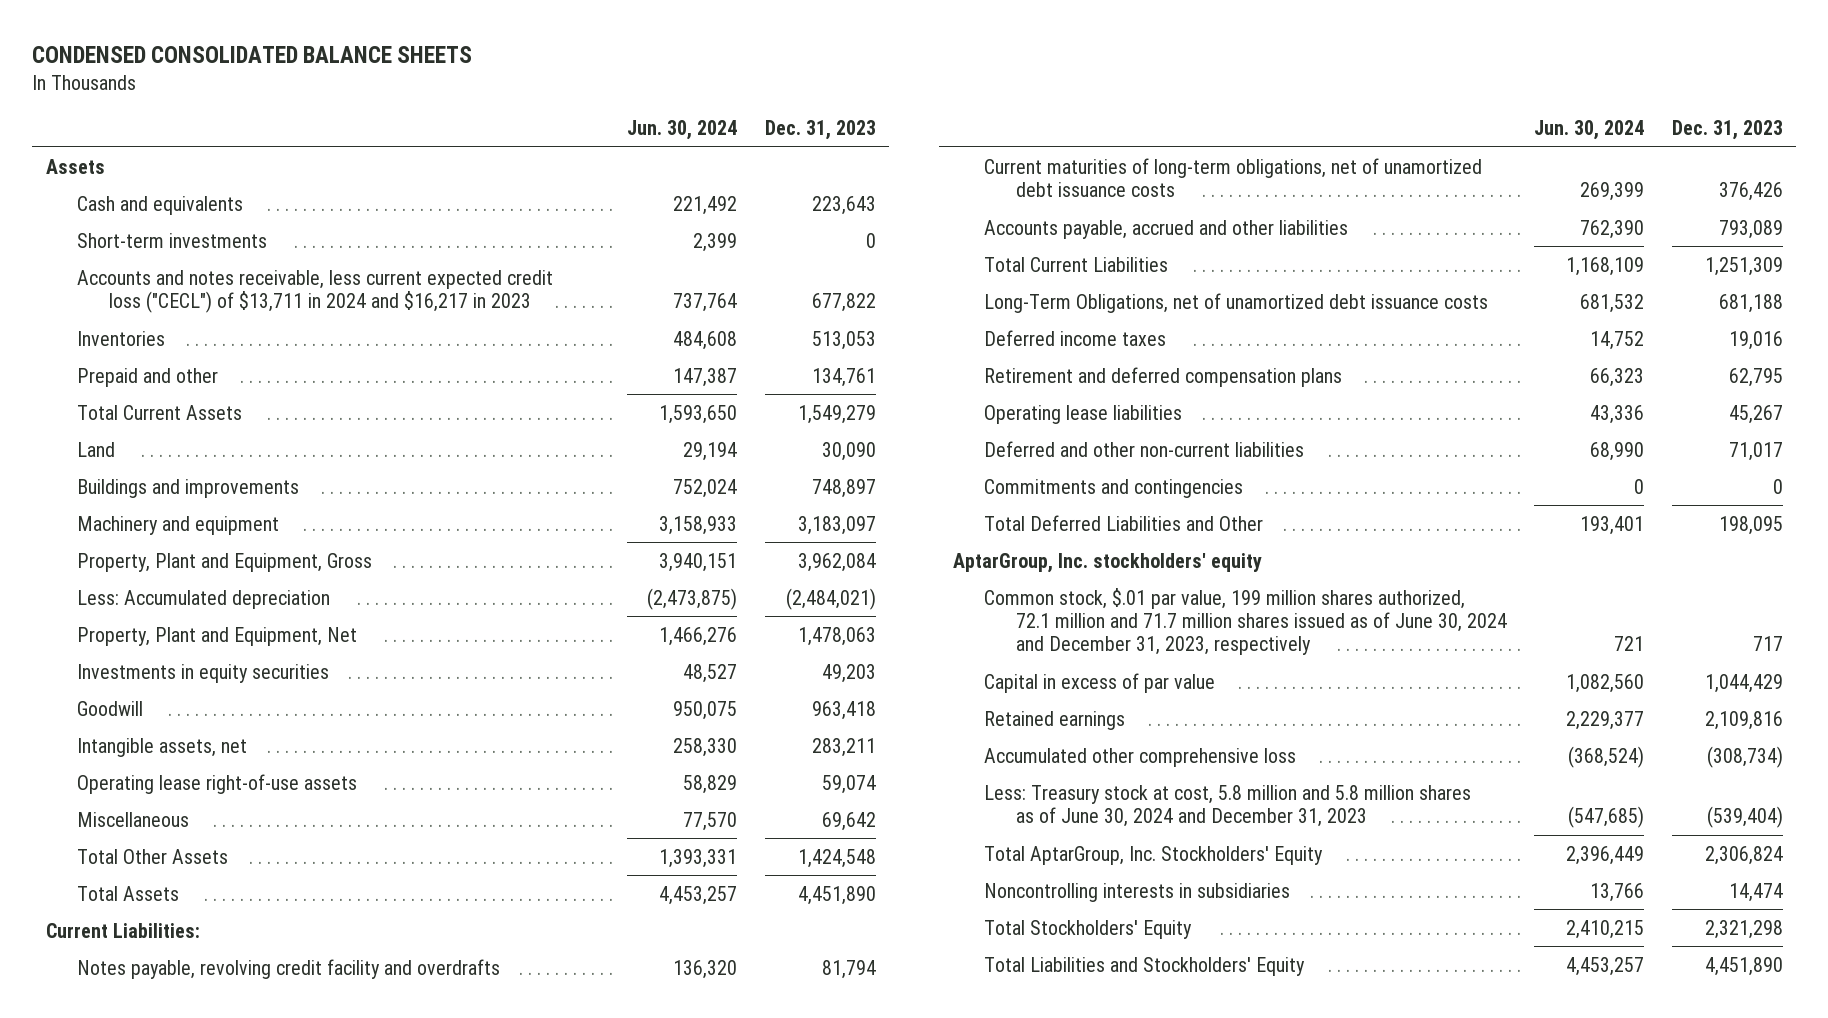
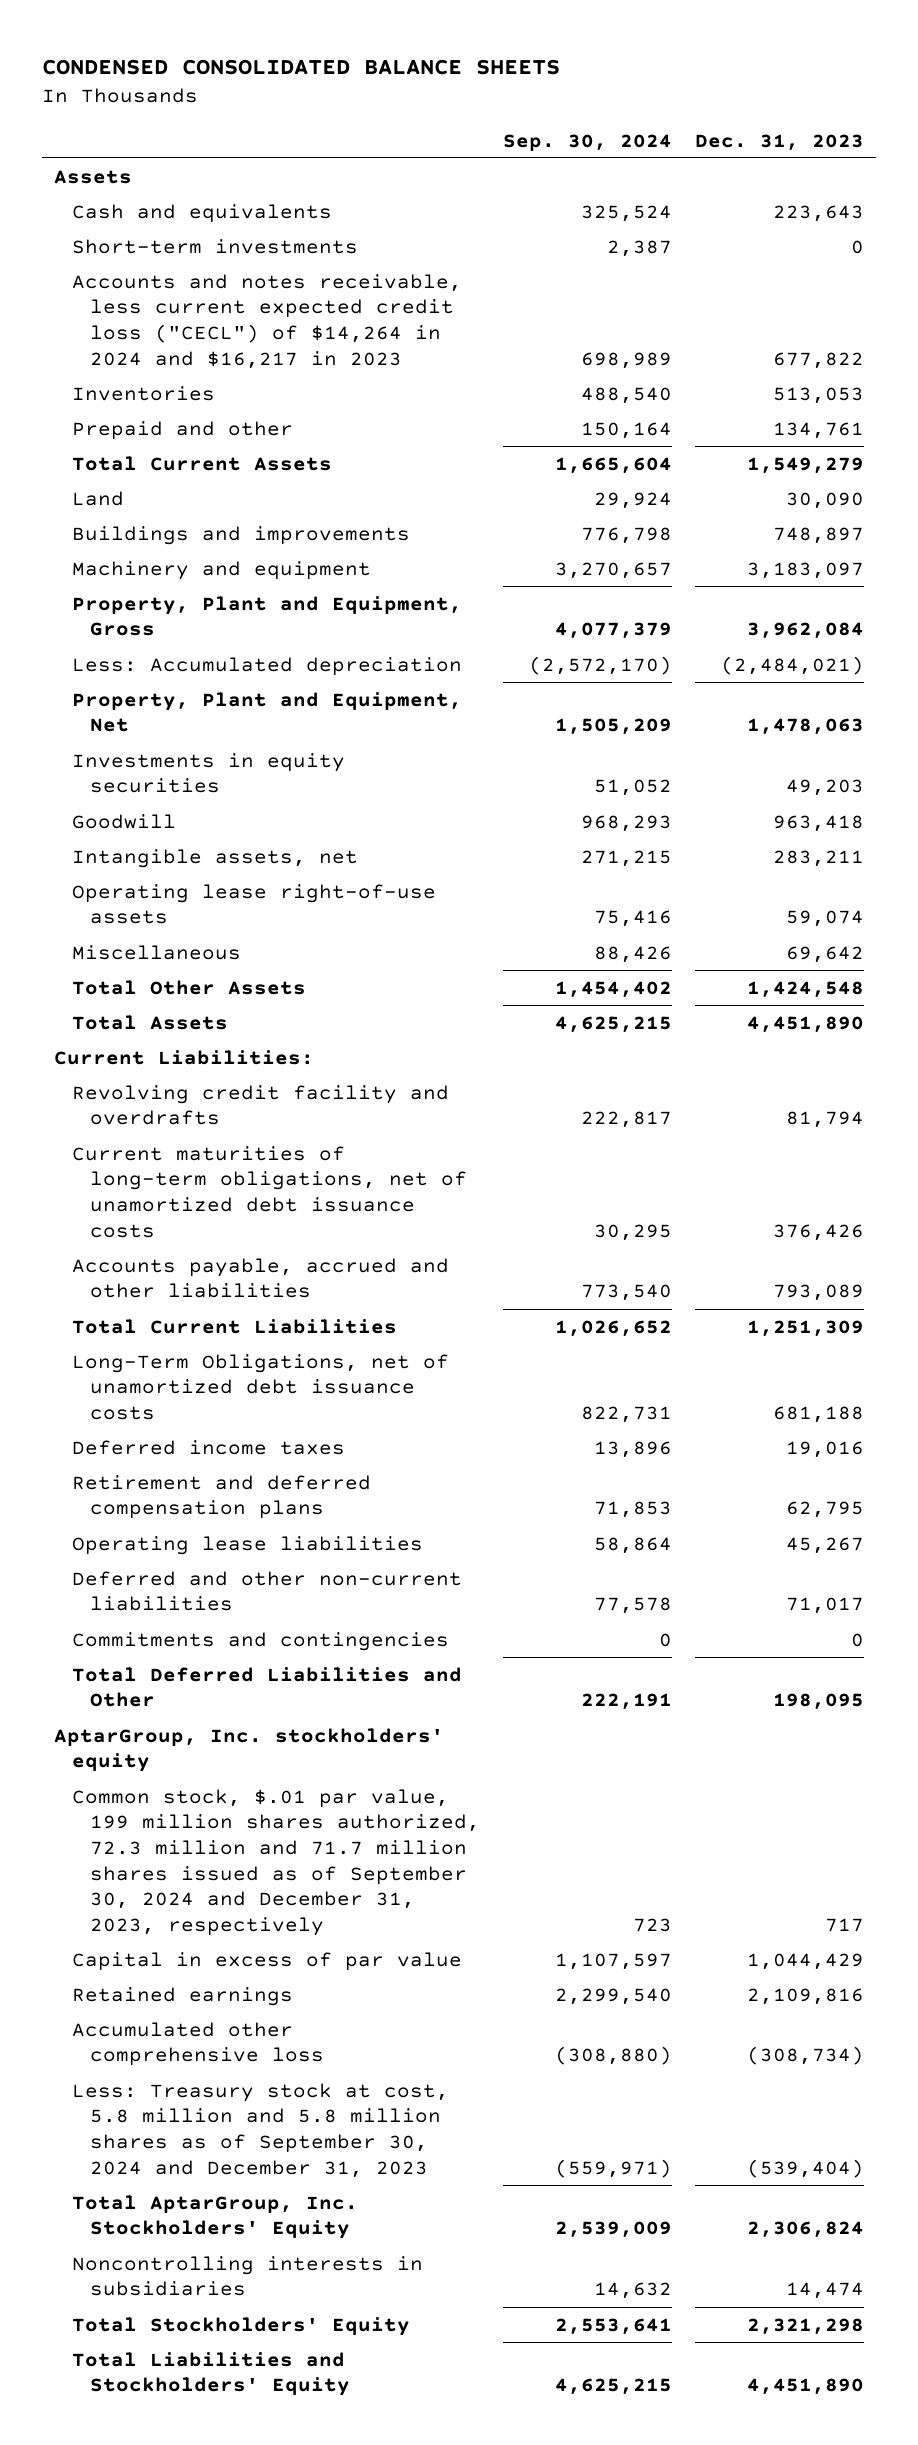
[627,120,738,141] Jun. 30, 2024 -> none
none -> [503,133,673,151] Sep. 30, 2024
[77,269,554,314] Accounts and notes receivable, less current expected credit loss ("CECL") of $13,711 in 2024 and $16,217 in 2023 -> [71,273,462,369] Accounts and notes receivable, less current expected credit loss ("CECL") of $14,264 in 2024 and $16,217 in 2023
[77,958,501,979] Notes payable, revolving credit facility and overdrafts -> [71,1084,449,1126] Revolving credit facility and overdrafts
[984,587,1507,656] Common stock, $.01 par value, 199 million shares authorized, 72.1 million and 71.7 million shares issued as of June 30, 2024 and December 31, 2023, respectively -> [71,1788,480,1937] Common stock, $.01 par value, 199 million shares authorized, 72.3 million and 71.7 million shares issued as of September 30, 2024 and December 31, 2023, respectively
[984,784,1472,828] Less: Treasury stock at cost, 5.8 million and 5.8 million shares as of June 30, 2024 and December 31, 2023 -> [71,2082,449,2178] Less: Treasury stock at cost, 5.8 million and 5.8 million shares as of September 30, 2024 and December 31, 2023

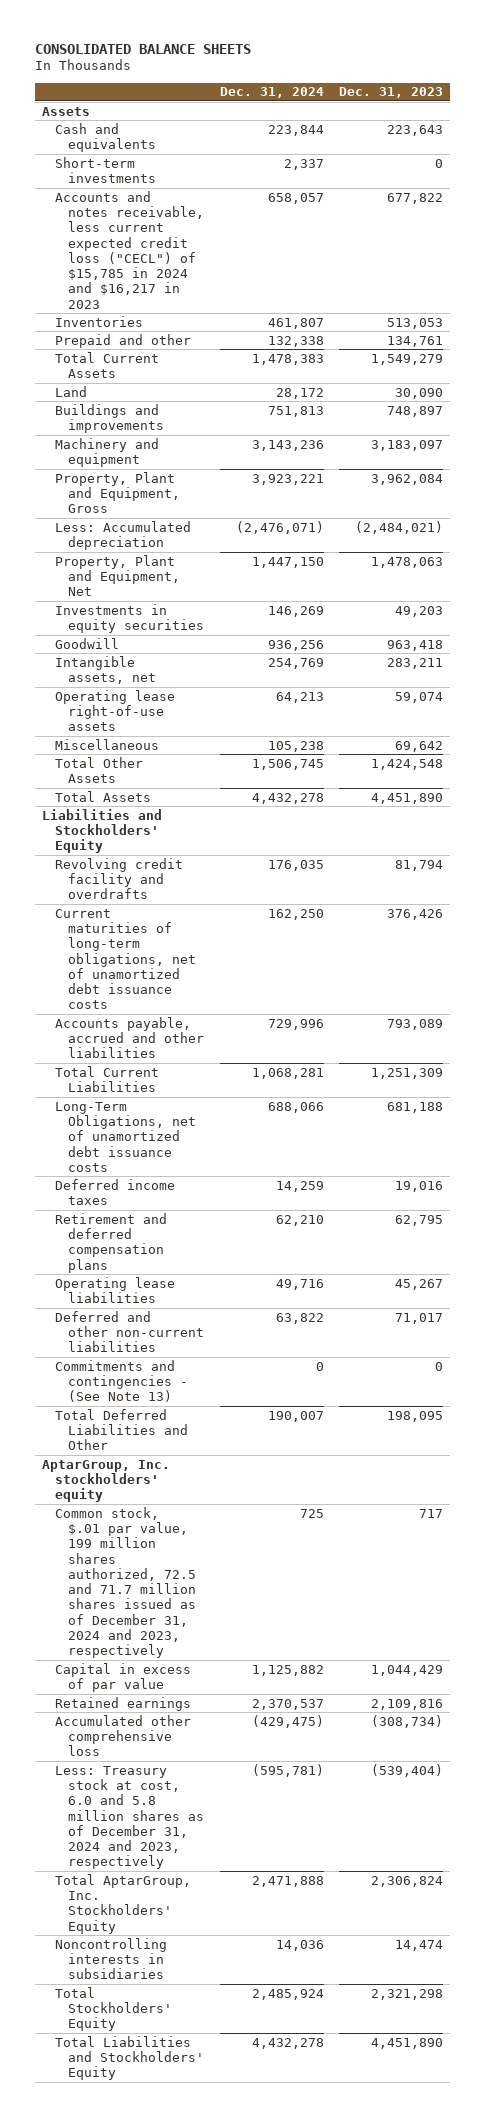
[41,59,560,76] CONDENSED CONSOLIDATED BALANCE SHEETS -> [34,43,251,54] CONSOLIDATED BALANCE SHEETS
[503,133,673,151] Sep. 30, 2024 -> none
none -> [219,87,324,99] Dec. 31, 2024
[71,273,462,369] Accounts and notes receivable, less current expected credit loss ("CECL") of $14,264 in 2024 and $16,217 in 2023 -> [55,190,205,309] Accounts and notes receivable, less current expected credit loss ("CECL") of $15,785 in 2024 and $16,217 in 2023
[53,1049,314,1065] Current Liabilities: -> none
none -> [42,808,163,854] Liabilities and Stockholders' Equity
[71,1631,449,1651] Commitments and contingencies -> [55,1359,189,1403] Commitments and contingencies - (See Note 13)
[71,1788,480,1937] Common stock, $.01 par value, 199 million shares authorized, 72.3 million and 71.7 million shares issued as of September 30, 2024 and December 31, 2023, respectively -> [55,1506,197,1659] Common stock, $.01 par value, 199 million shares authorized, 72.5 and 71.7 million shares issued as of December 31, 2024 and 2023, respectively
[71,2082,449,2178] Less: Treasury stock at cost, 5.8 million and 5.8 million shares as of September 30, 2024 and December 31, 2023 -> [55,1765,205,1870] Less: Treasury stock at cost, 6.0 and 5.8 million shares as of December 31, 2024 and 2023, respectively

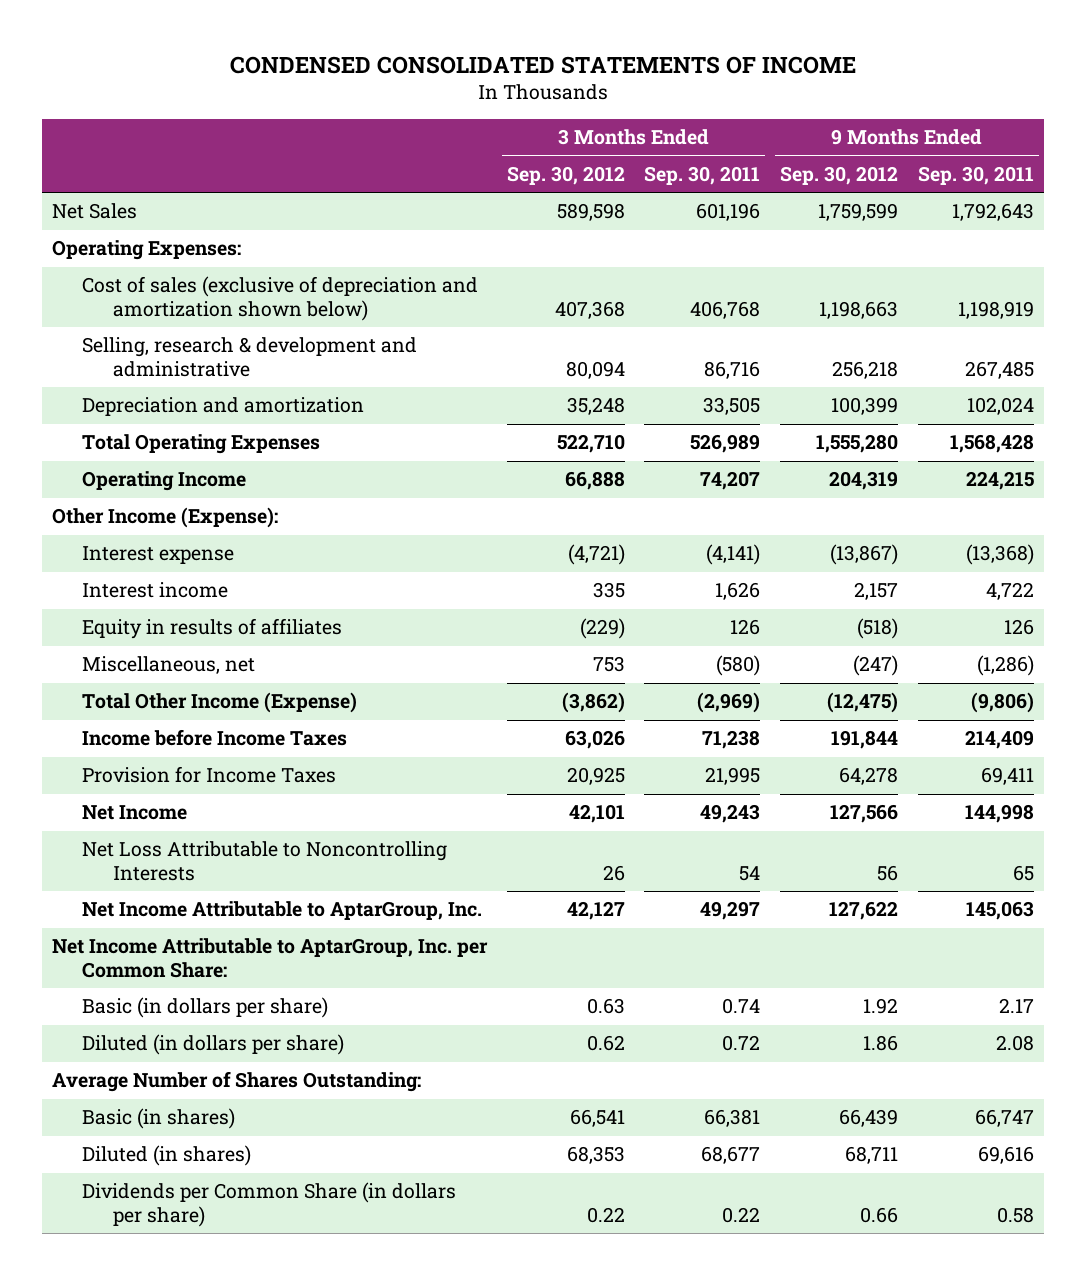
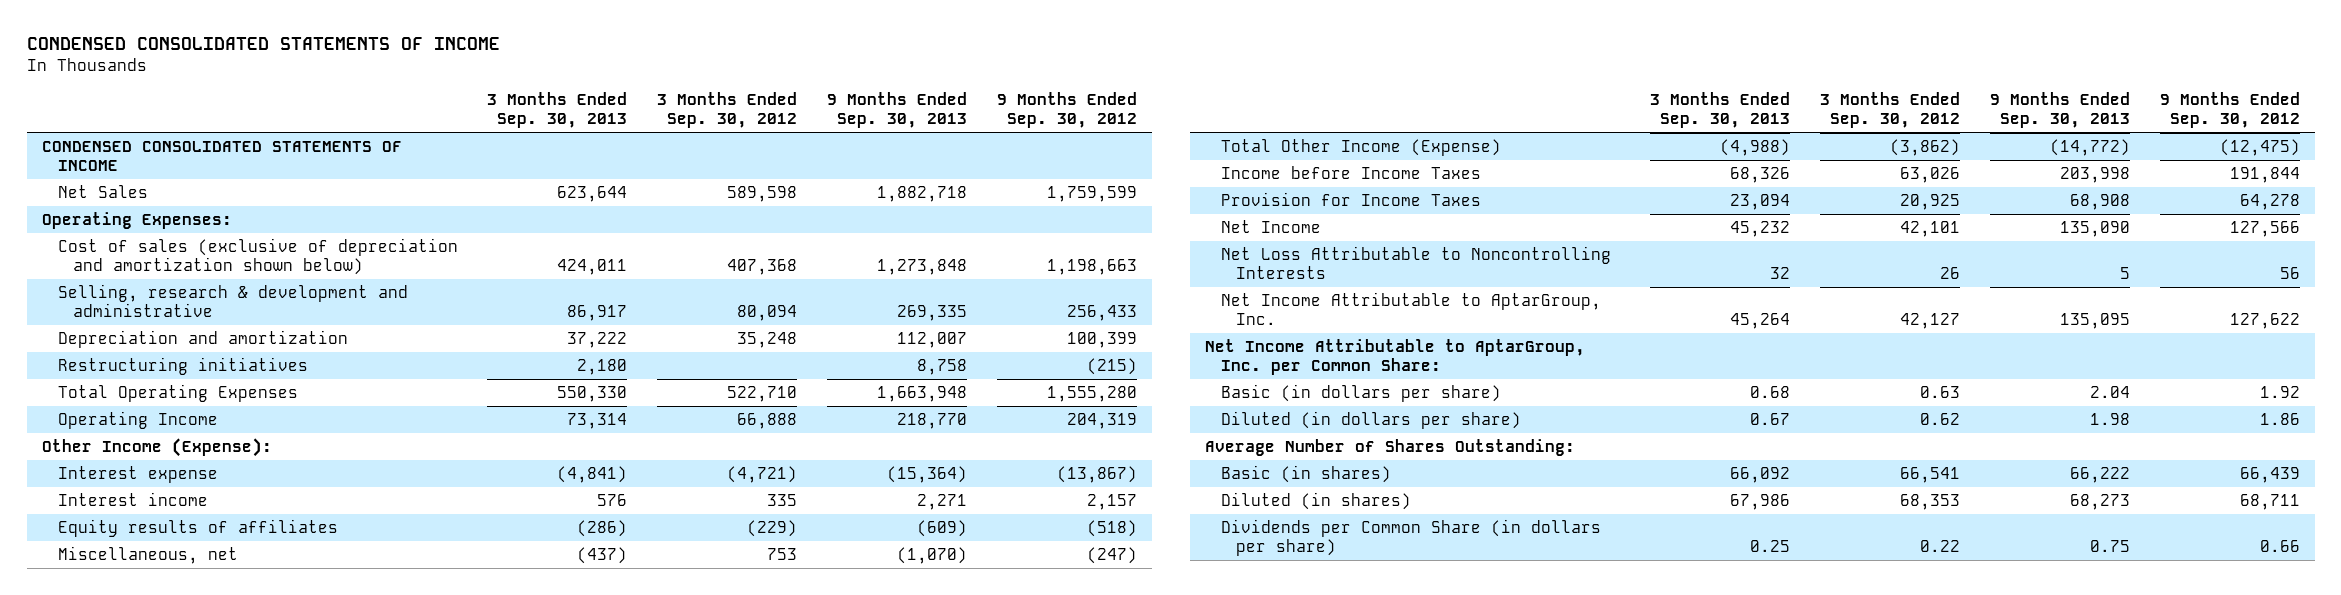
[644,165,761,185] Sep. 30, 2011 -> none
[917,165,1034,185] Sep. 30, 2011 -> none
none -> [487,92,628,129] 3 Months Ended Sep. 30, 2013
none -> [826,92,967,129] 9 Months Ended Sep. 30, 2013
none -> [41,140,402,171] CONDENSED CONSOLIDATED STATEMENTS OF INCOME
[832,360,899,379] 256,218 -> [1066,304,1137,321] 256,433
none -> [57,356,308,375] Restructuring initiatives
[82,618,343,640] Equity in results of affiliates -> [57,518,338,537] Equity results of affiliates

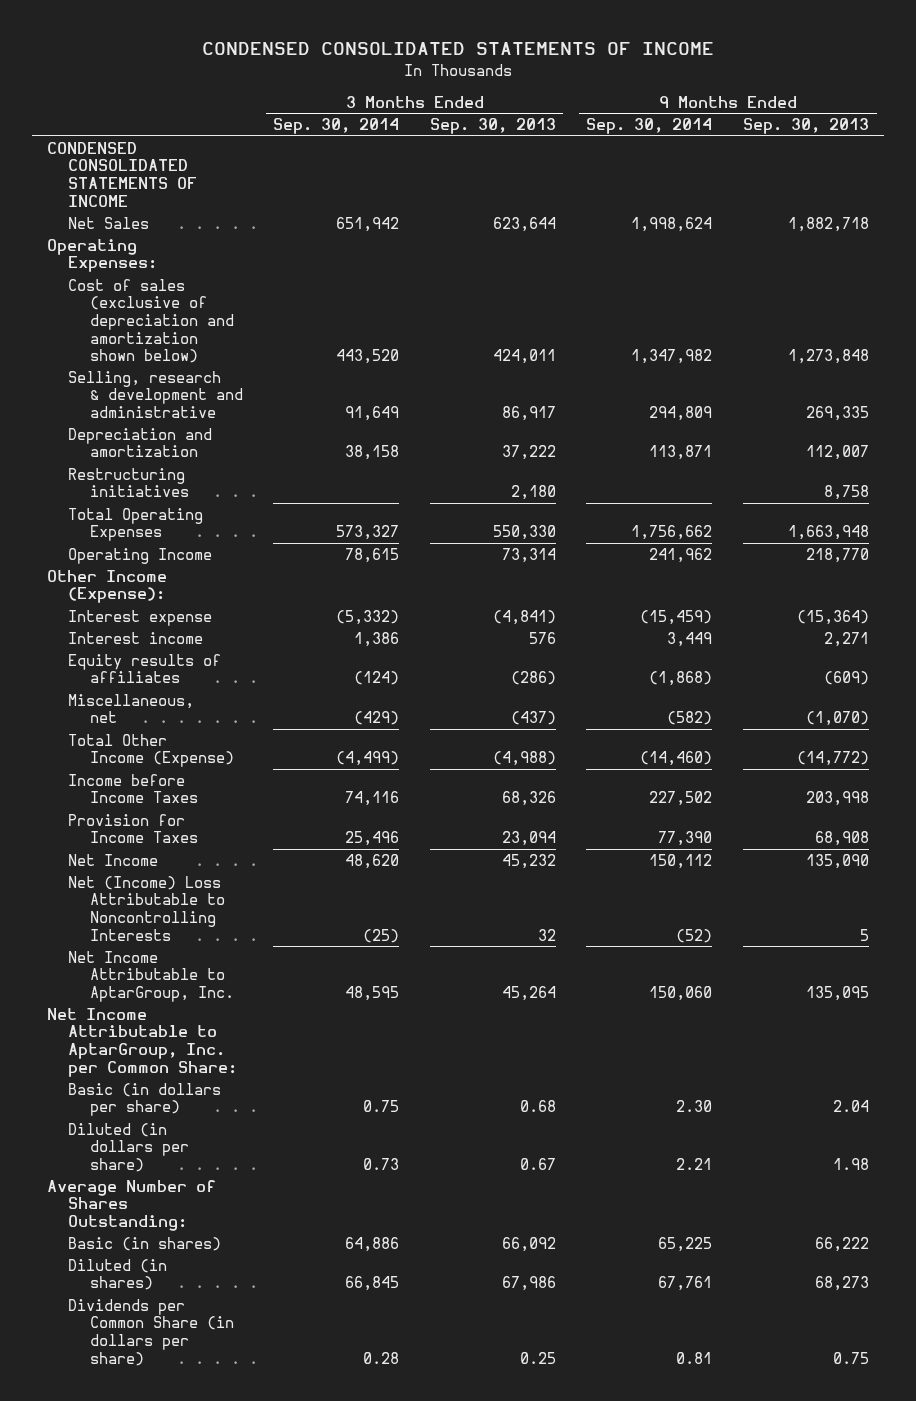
[657,92,798,129] 3 Months Ended Sep. 30, 2012 -> none
[996,92,1137,129] 9 Months Ended Sep. 30, 2012 -> none
none -> [273,118,400,135] Sep. 30, 2014
none -> [586,118,713,135] Sep. 30, 2014
[1220,245,1611,279] Net Loss Attributable to Noncontrolling Interests -> [68,875,225,941] Net (Income) Loss Attributable to Noncontrolling Interests

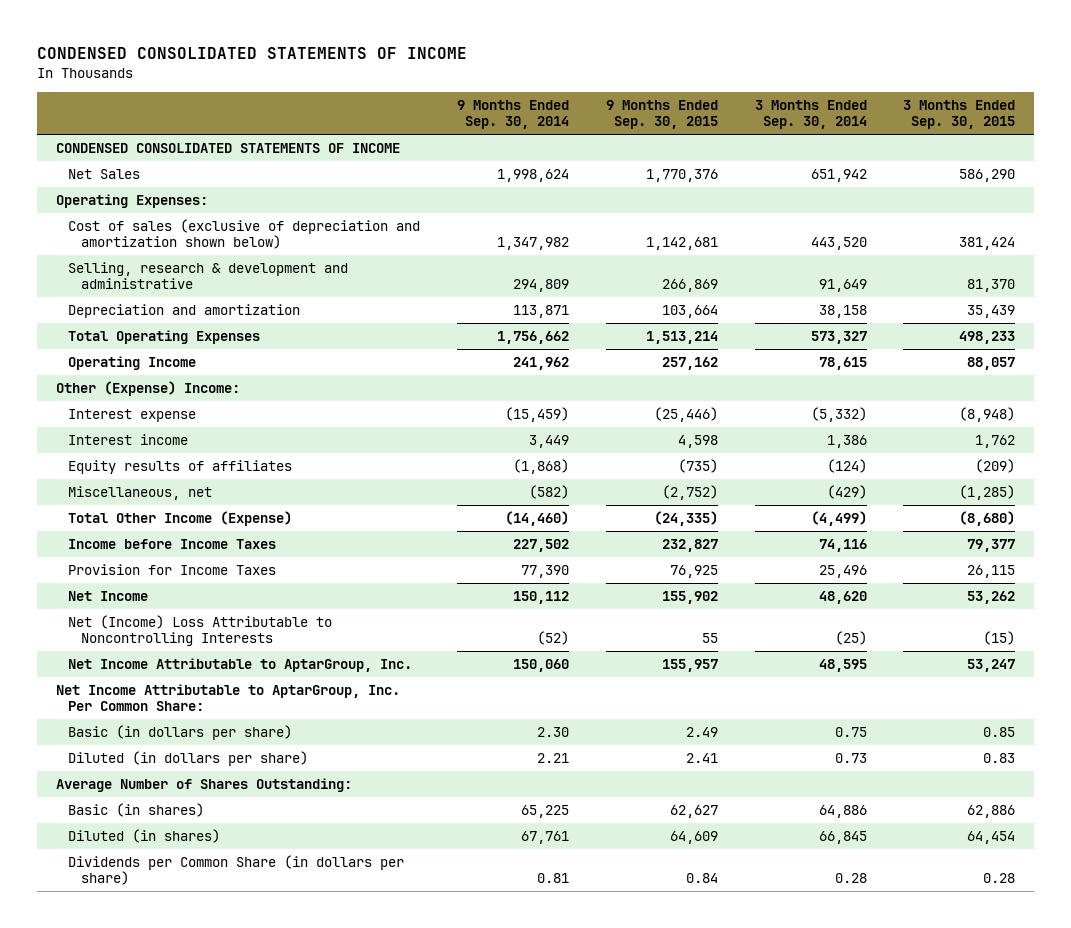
[429,118,556,135] Sep. 30, 2013 -> none
[742,118,869,135] Sep. 30, 2013 -> none
none -> [605,100,718,130] 9 Months Ended Sep. 30, 2015
none -> [903,100,1016,130] 3 Months Ended Sep. 30, 2015
[68,467,189,498] Restructuring initiatives -> none
[46,569,167,604] Other Income (Expense): -> [55,381,240,397] Other (Expense) Income:
[46,1007,238,1077] Net Income Attributable to AptarGroup, Inc. per Common Share: -> [55,684,400,712] Net Income Attributable to AptarGroup, Inc. Per Common Share:

